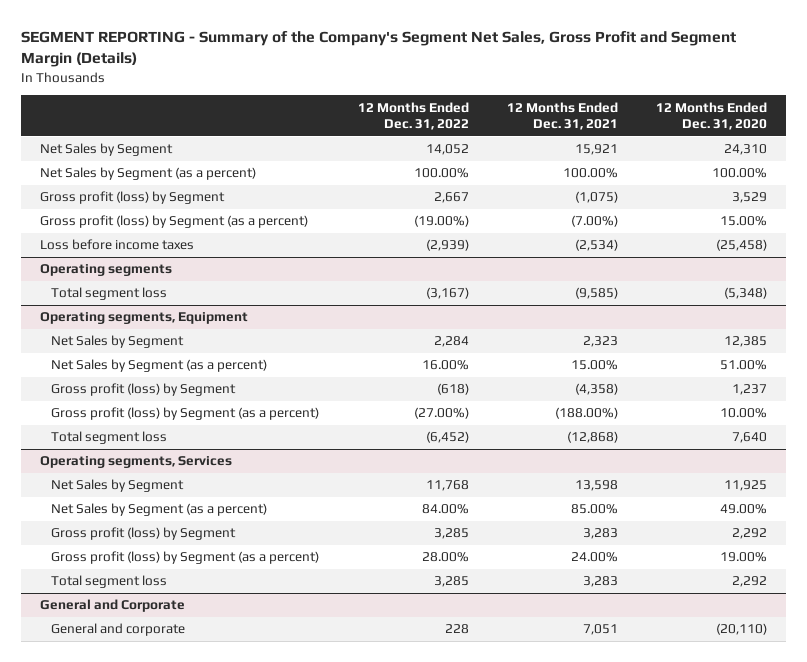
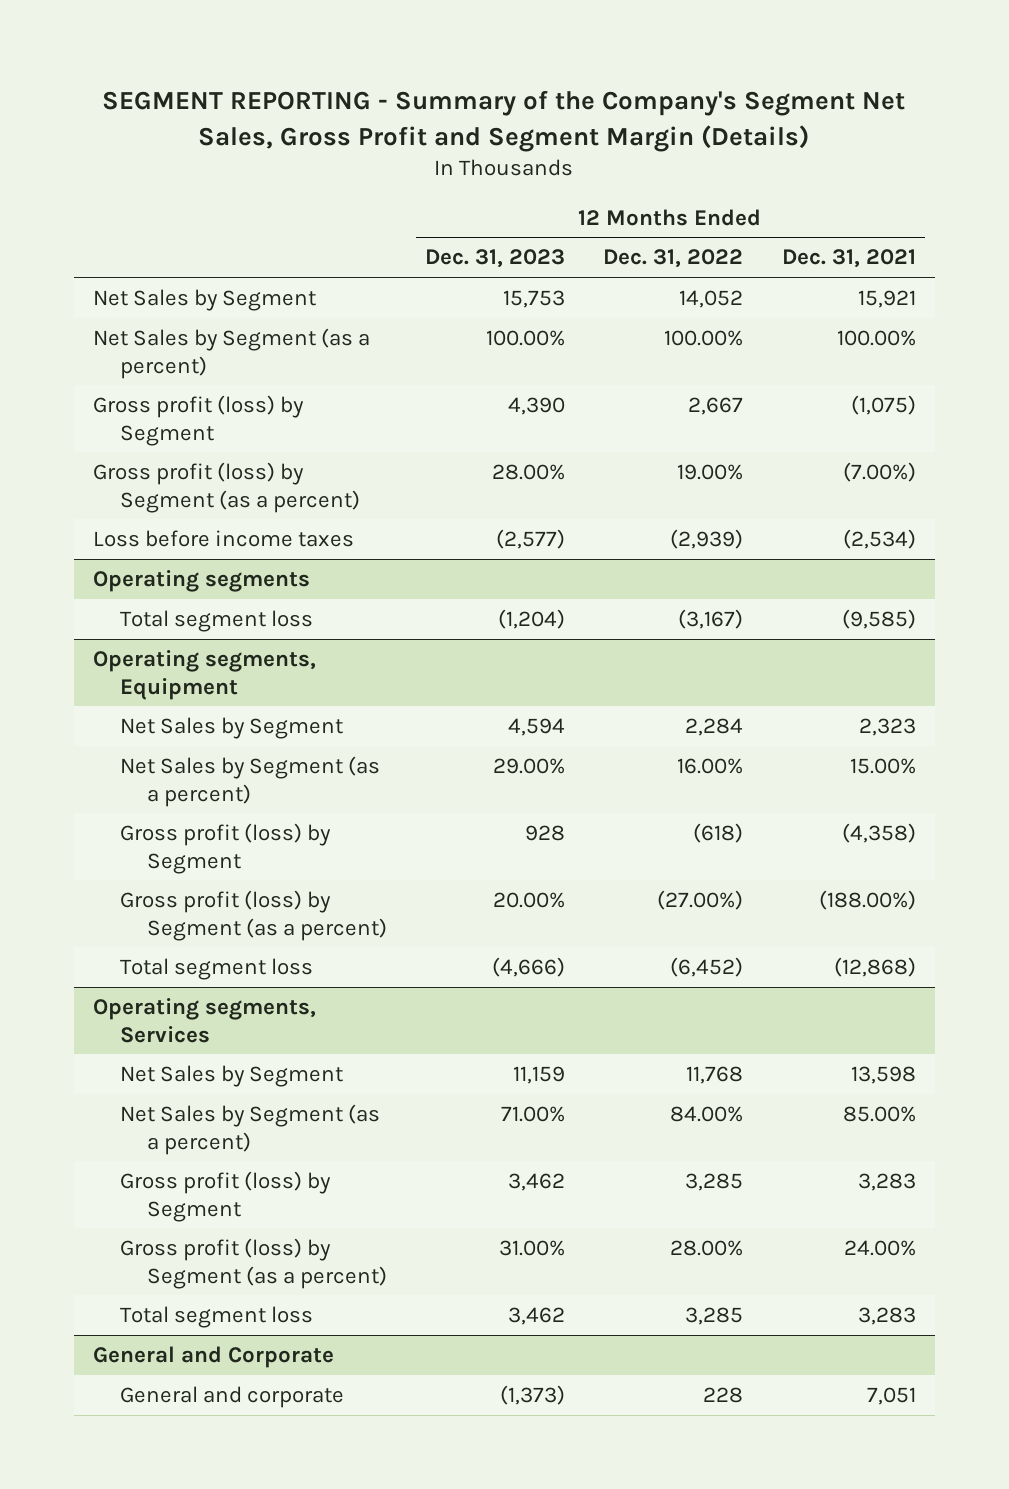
[655,101,767,130] 12 Months Ended Dec. 31, 2020 -> none
none -> [425,249,566,269] Dec. 31, 2023
[413,215,469,228] (19.00%) -> [677,463,744,480] 19.00%

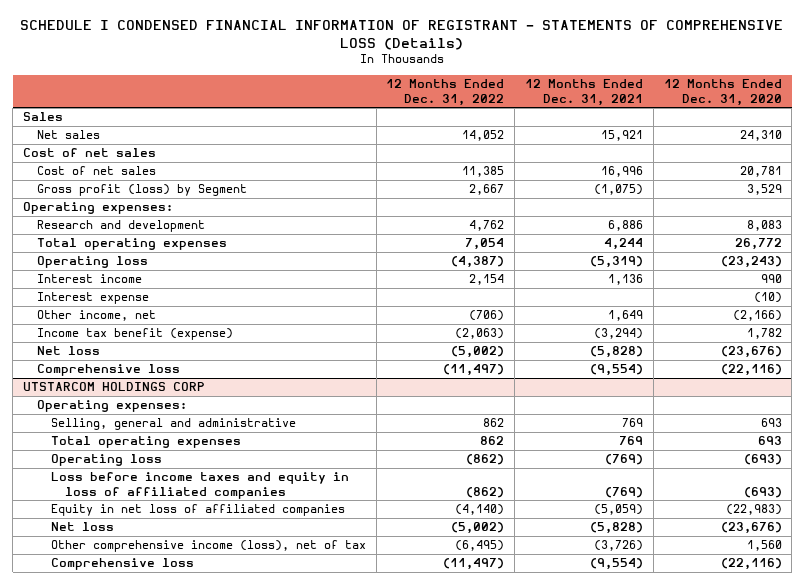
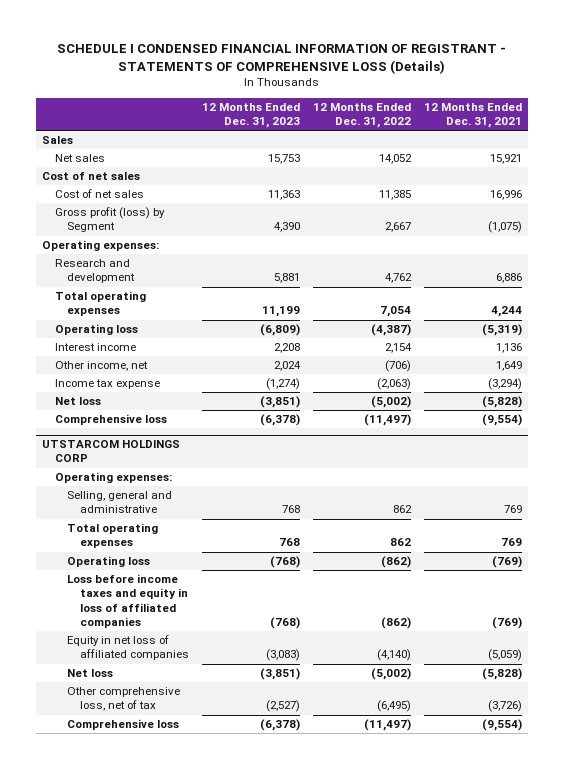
[663,79,782,106] 12 Months Ended Dec. 31, 2020 -> none
none -> [201,102,300,128] 12 Months Ended Dec. 31, 2023
[36,292,149,305] Interest expense -> none
[36,328,233,341] Income tax benefit (expense) -> [54,379,160,390] Income tax expense
[50,540,366,553] Other comprehensive income (loss), net of tax -> [67,687,181,712] Other comprehensive loss, net of tax

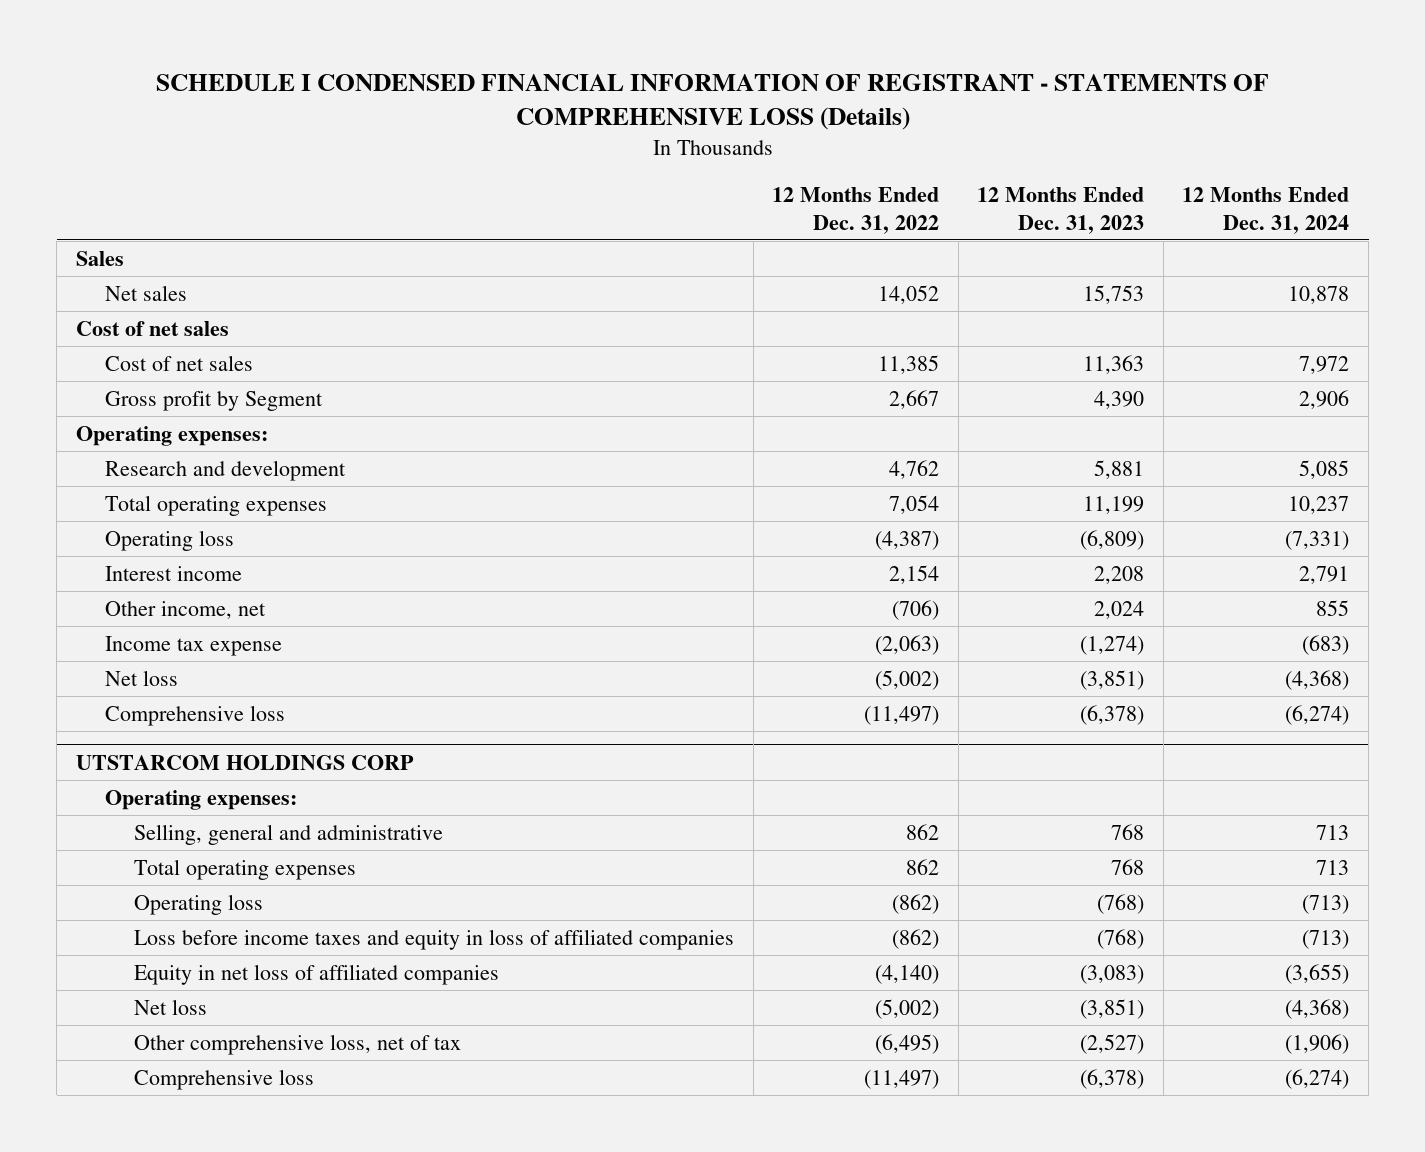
[423,102,522,128] 12 Months Ended Dec. 31, 2021 -> none
none -> [1182,186,1350,234] 12 Months Ended Dec. 31, 2024
[54,207,165,233] Gross profit (loss) by Segment -> [105,390,324,411] Gross profit by Segment

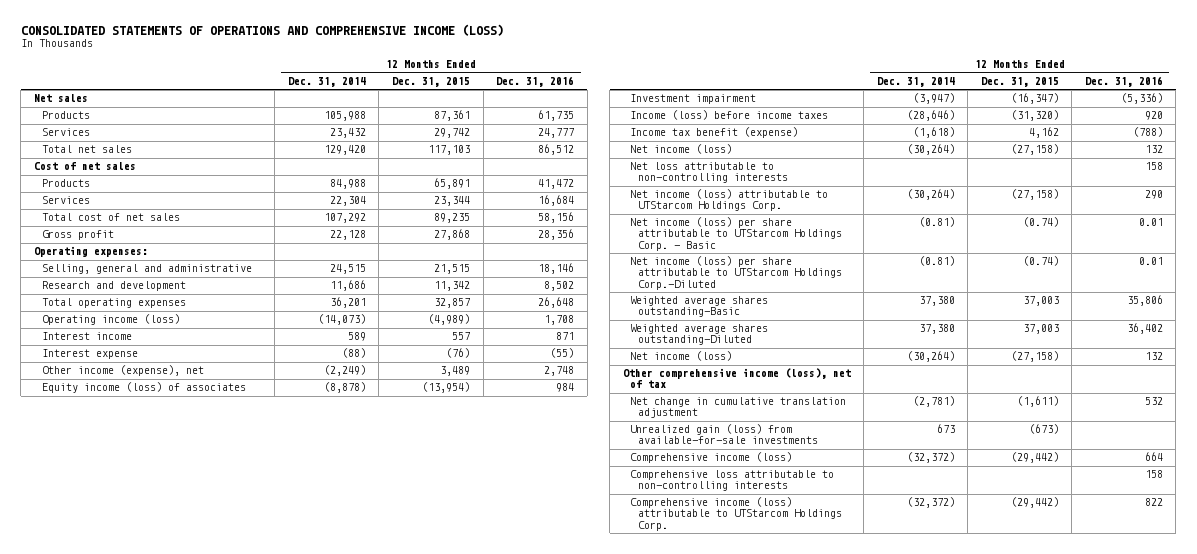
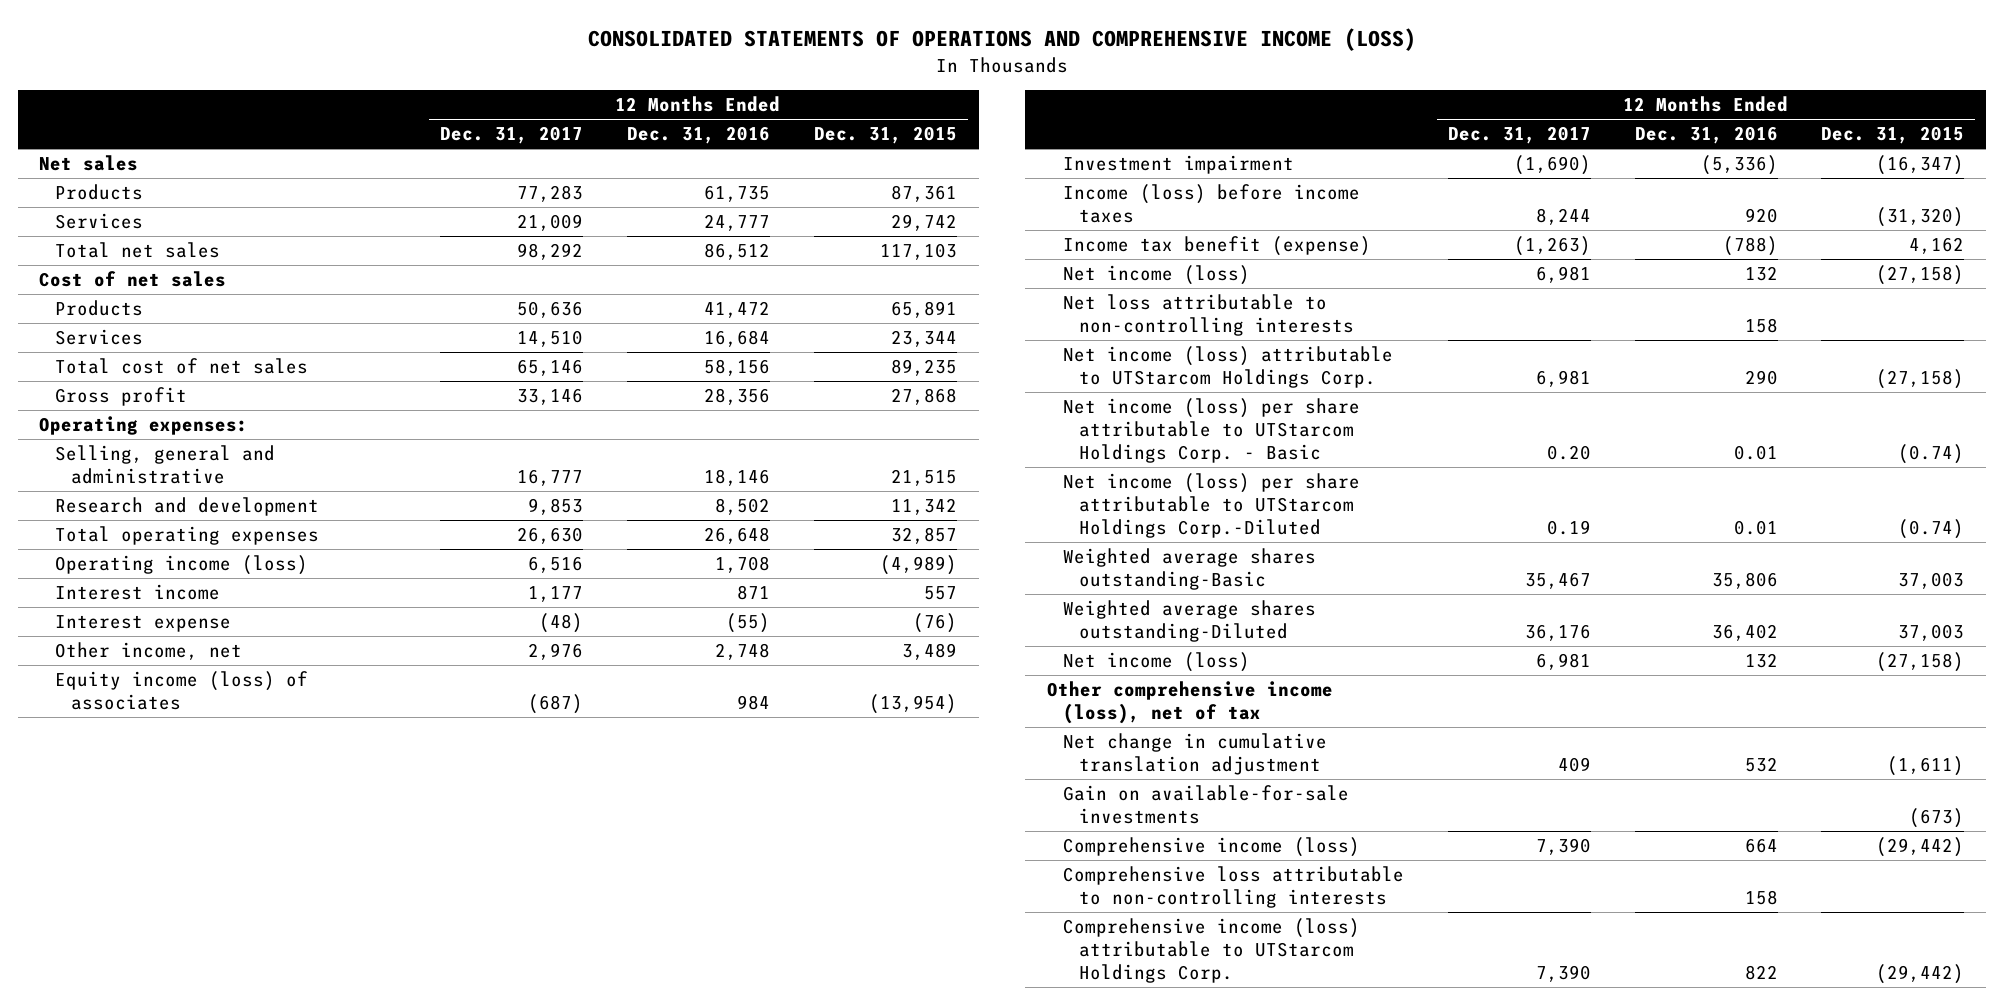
[287,76,366,87] Dec. 31, 2014 -> none
none -> [440,126,584,145] Dec. 31, 2017
[41,365,204,377] Other income (expense), net -> [55,642,243,661] Other income, net
[630,424,819,445] Unrealized gain (loss) from available-for-sale investments -> [1062,785,1349,824] Gain on available-for-sale investments

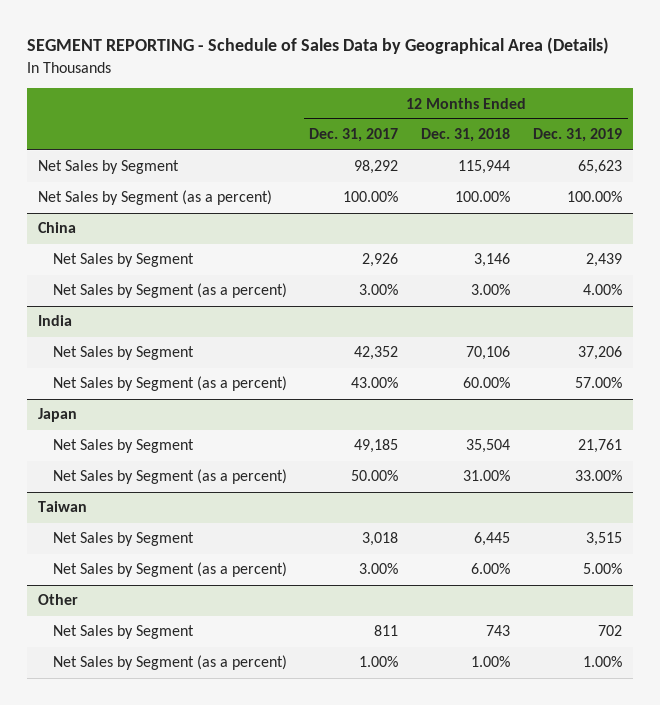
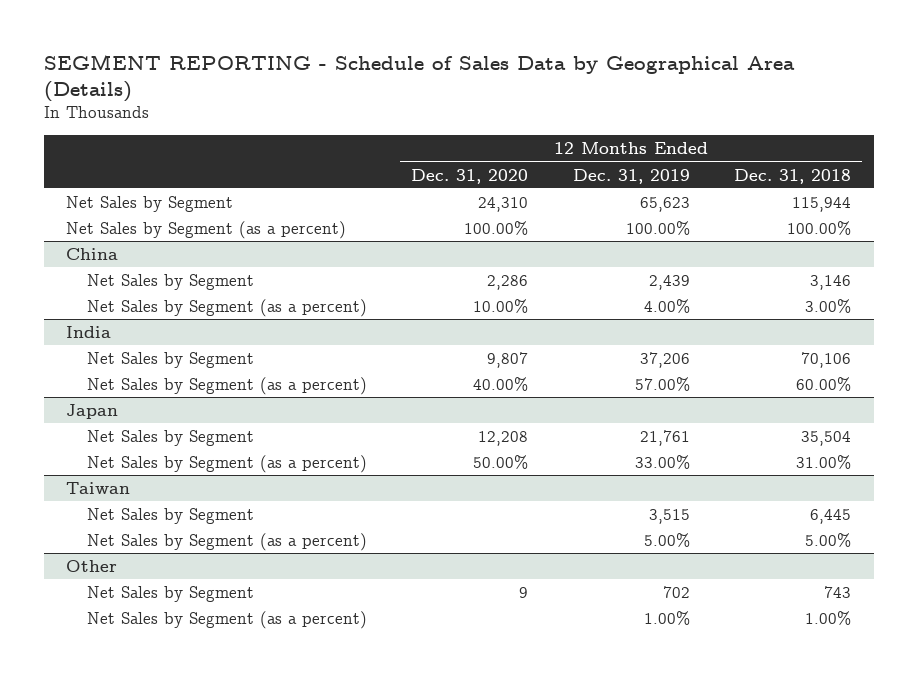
[309,128,399,143] Dec. 31, 2017 -> none
none -> [411,168,529,184] Dec. 31, 2020
[471,563,511,575] 6.00% -> [805,533,852,548] 5.00%

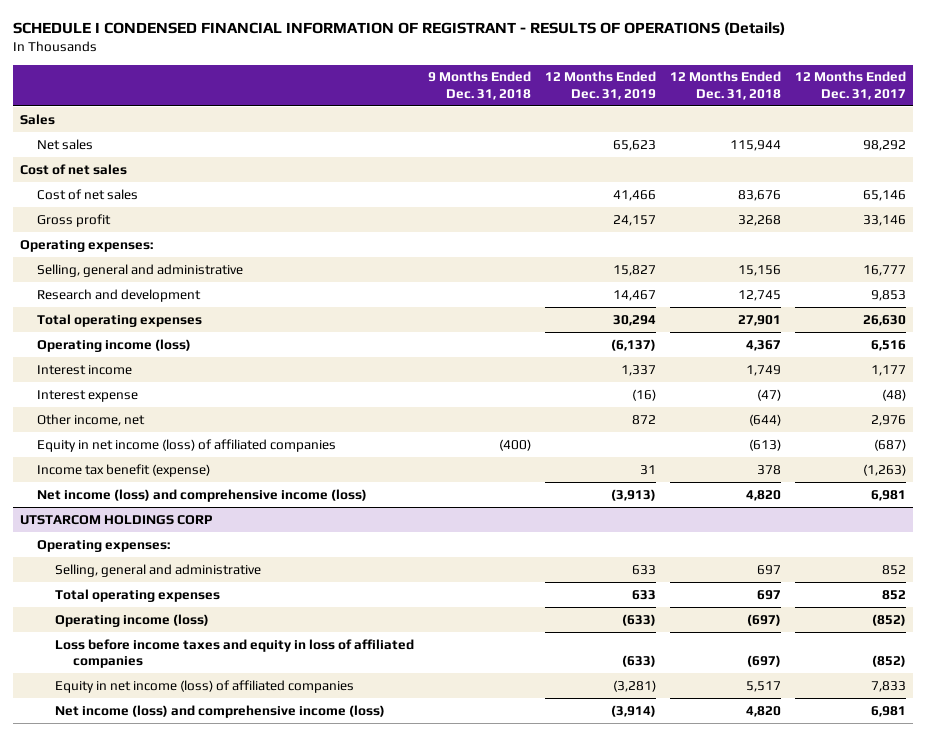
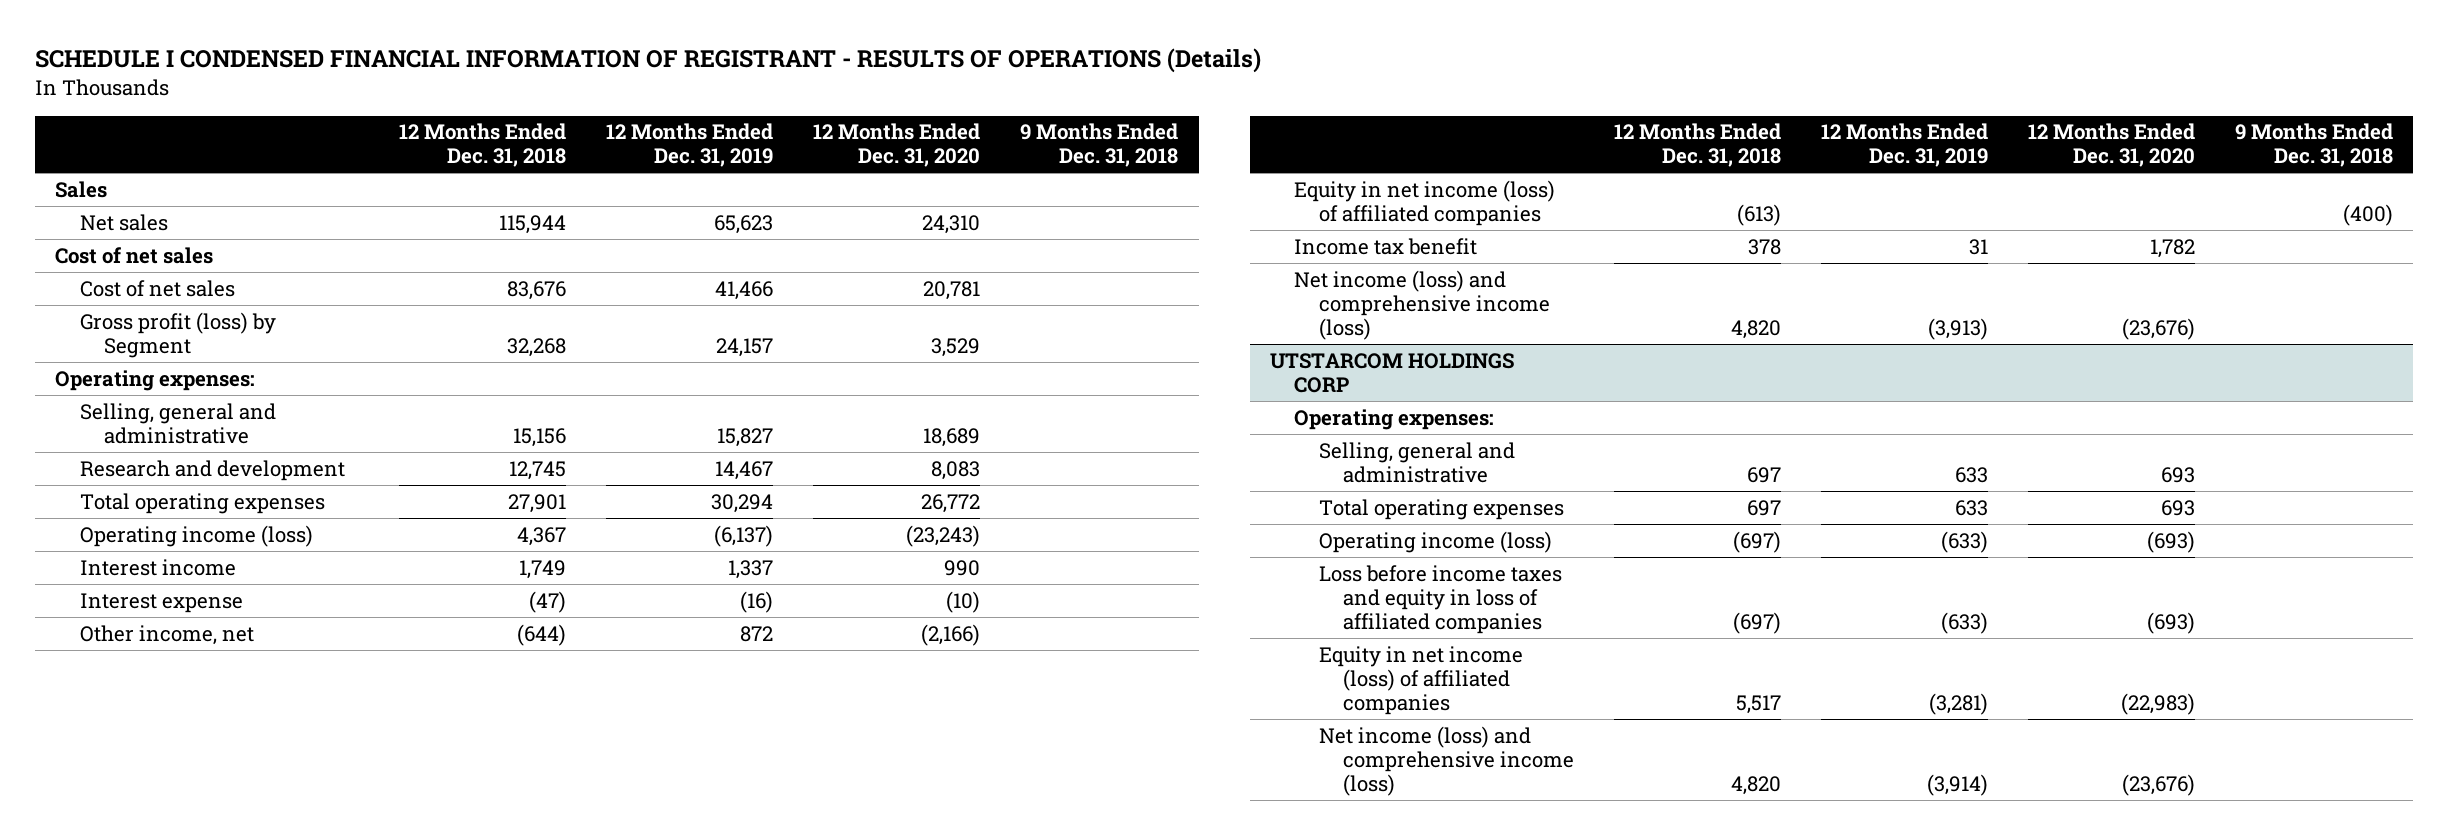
[795,71,907,100] 12 Months Ended Dec. 31, 2017 -> none
none -> [813,123,981,168] 12 Months Ended Dec. 31, 2020
[37,213,112,227] Gross profit -> [79,311,276,358] Gross profit (loss) by Segment
[37,463,211,477] Income tax benefit (expense) -> [1294,237,1478,255] Income tax benefit

